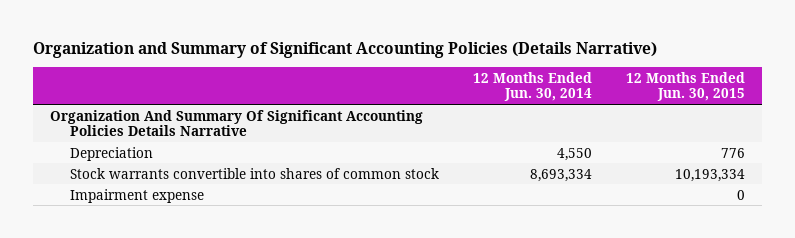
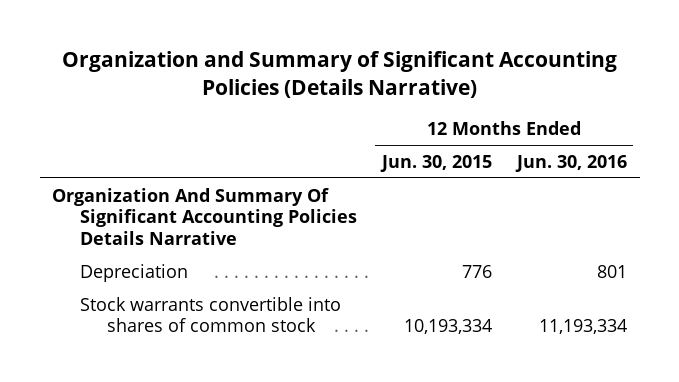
[473,71,593,102] 12 Months Ended Jun. 30, 2014 -> none
none -> [515,154,628,172] Jun. 30, 2016
[70,188,205,203] Impairment expense -> none

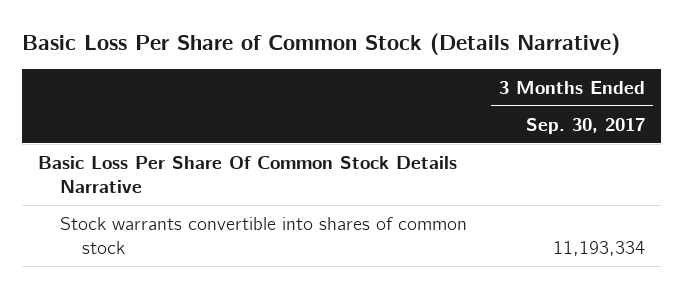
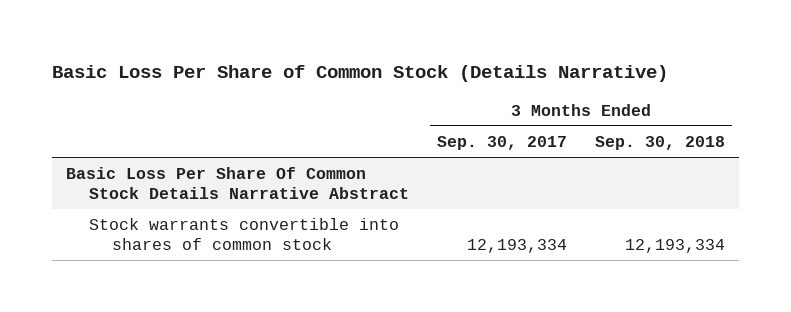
none -> [594,135,725,150] Sep. 30, 2018
[37,155,457,193] Basic Loss Per Share Of Common Stock Details Narrative -> [66,167,409,199] Basic Loss Per Share Of Common Stock Details Narrative Abstract
[552,240,645,256] 11,193,334 -> [466,238,567,253] 12,193,334

